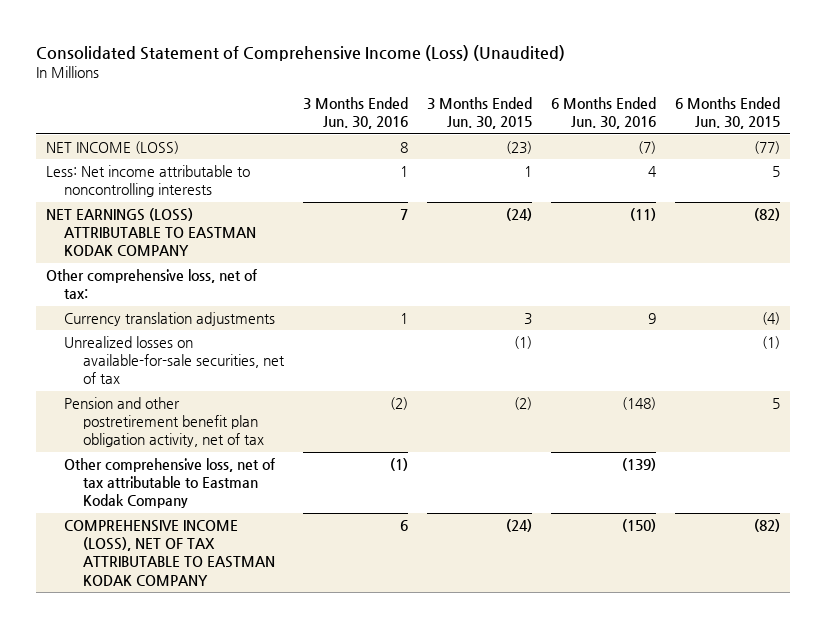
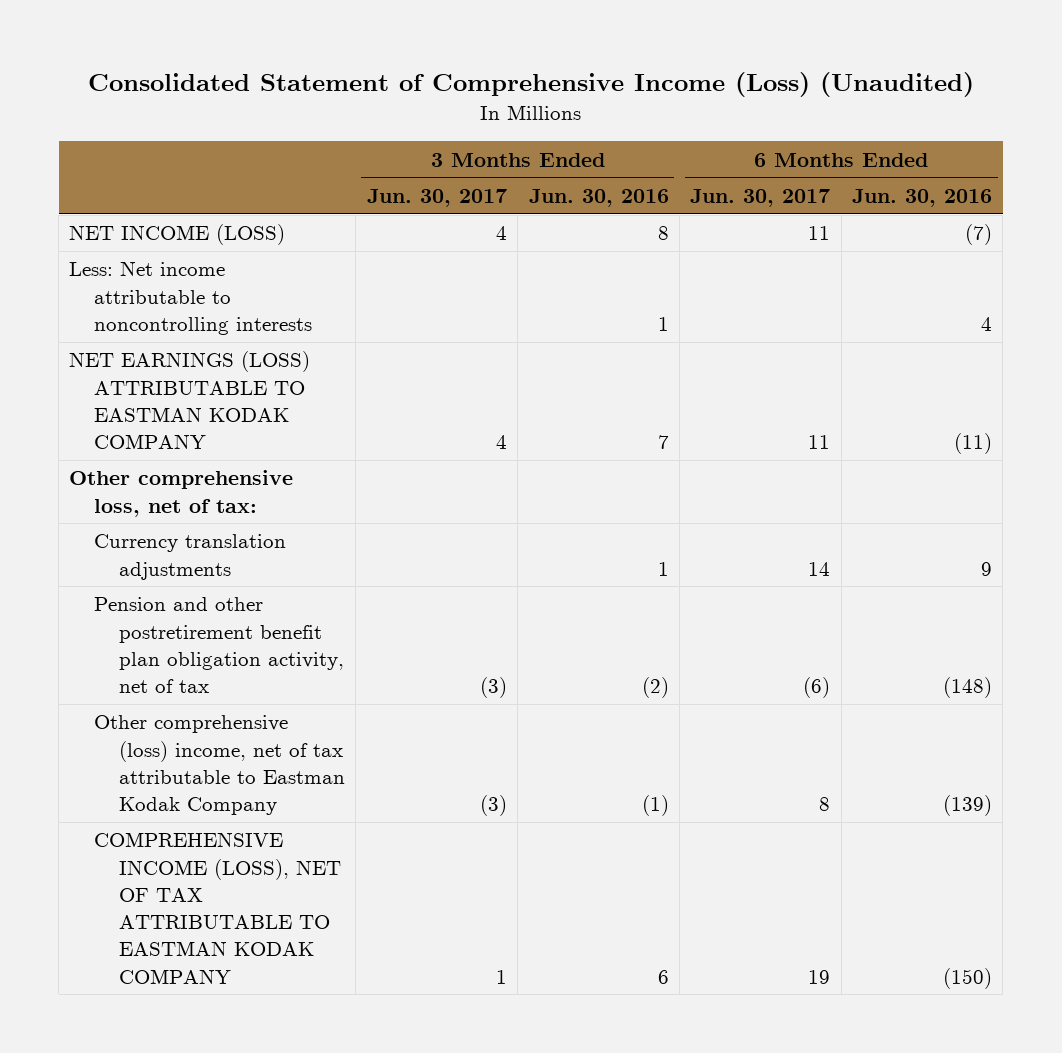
[427,97,533,130] 3 Months Ended Jun. 30, 2015 -> none
[675,97,781,130] 6 Months Ended Jun. 30, 2015 -> none
none -> [366,188,507,207] Jun. 30, 2017
none -> [690,188,831,207] Jun. 30, 2017
[64,336,286,385] Unrealized losses on available-for-sale securities, net of tax -> none
[64,458,276,509] Other comprehensive loss, net of tax attributable to Eastman Kodak Company -> [94,715,345,816] Other comprehensive (loss) income, net of tax attributable to Eastman Kodak Company

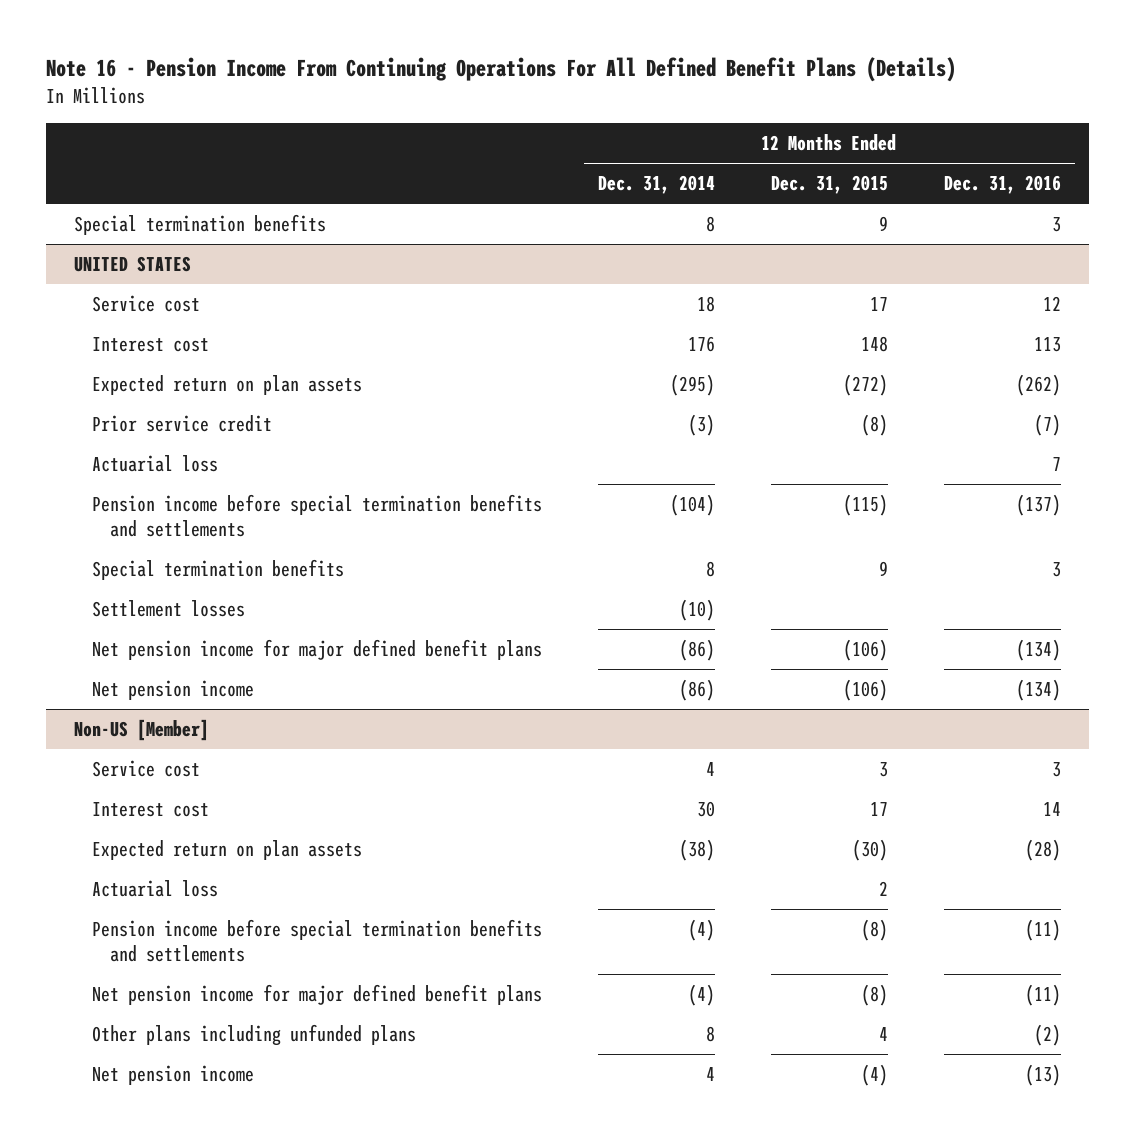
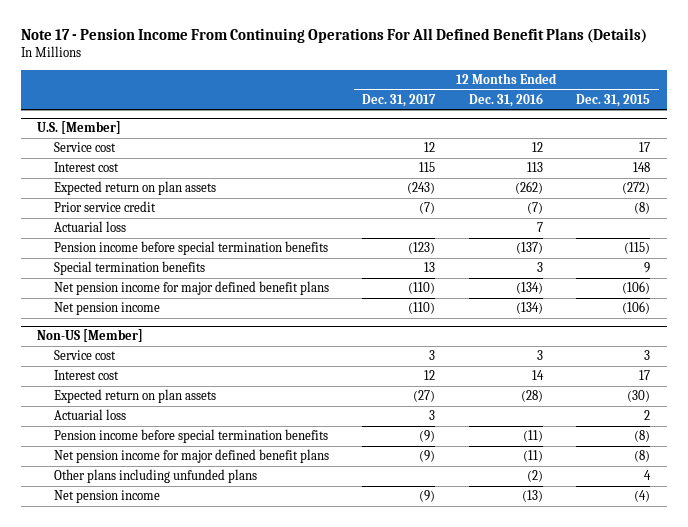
[45,57,956,83] Note 16 - Pension Income From Continuing Operations For All Defined Benefit Plans (Details) -> [20,28,647,44] Note 17 - Pension Income From Continuing Operations For All Defined Benefit Plans (Details)
[597,175,715,195] Dec. 31, 2014 -> none
none -> [362,93,437,107] Dec. 31, 2017
[73,214,326,236] Special termination benefits -> none
[73,256,191,273] UNITED STATES -> [37,121,122,135] U.S. [Member]
[91,494,542,537] Pension income before special termination benefits and settlements -> [53,241,328,256] Pension income before special termination benefits
[91,600,245,618] Settlement losses -> none
[91,919,542,962] Pension income before special termination benefits and settlements -> [53,429,328,444] Pension income before special termination benefits

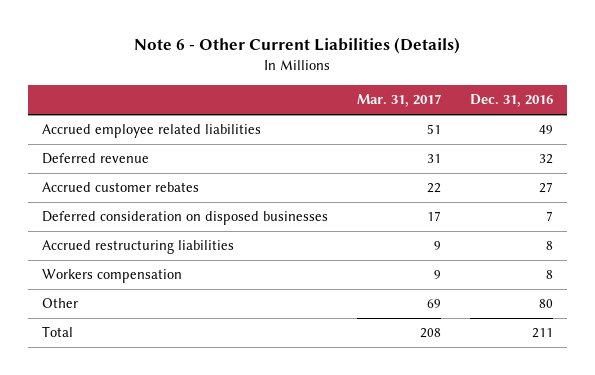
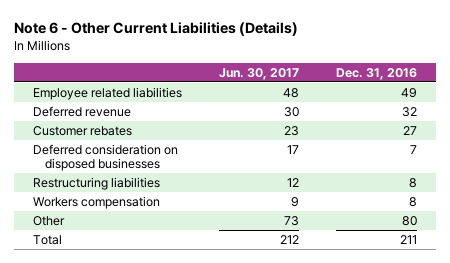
[356,94,441,108] Mar. 31, 2017 -> none
none -> [218,67,299,80] Jun. 30, 2017
[41,124,261,139] Accrued employee related liabilities -> [32,86,182,100] Employee related liabilities
[41,182,199,193] Accrued customer rebates -> [32,125,132,136] Customer rebates
[41,240,234,255] Accrued restructuring liabilities -> [32,176,160,190] Restructuring liabilities

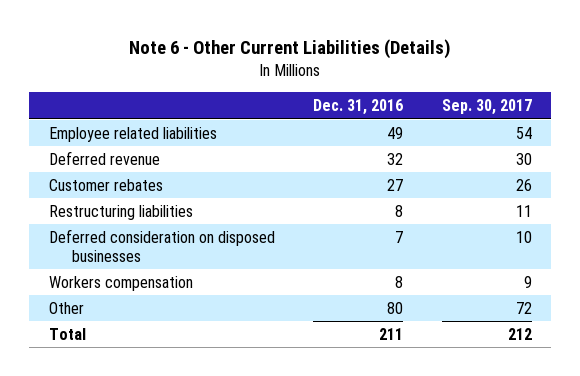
[218,67,299,80] Jun. 30, 2017 -> none
none -> [441,99,532,116] Sep. 30, 2017
[32,143,178,172] Deferred consideration on disposed businesses -> [48,228,275,262] Deferred consideration on disposed businesses

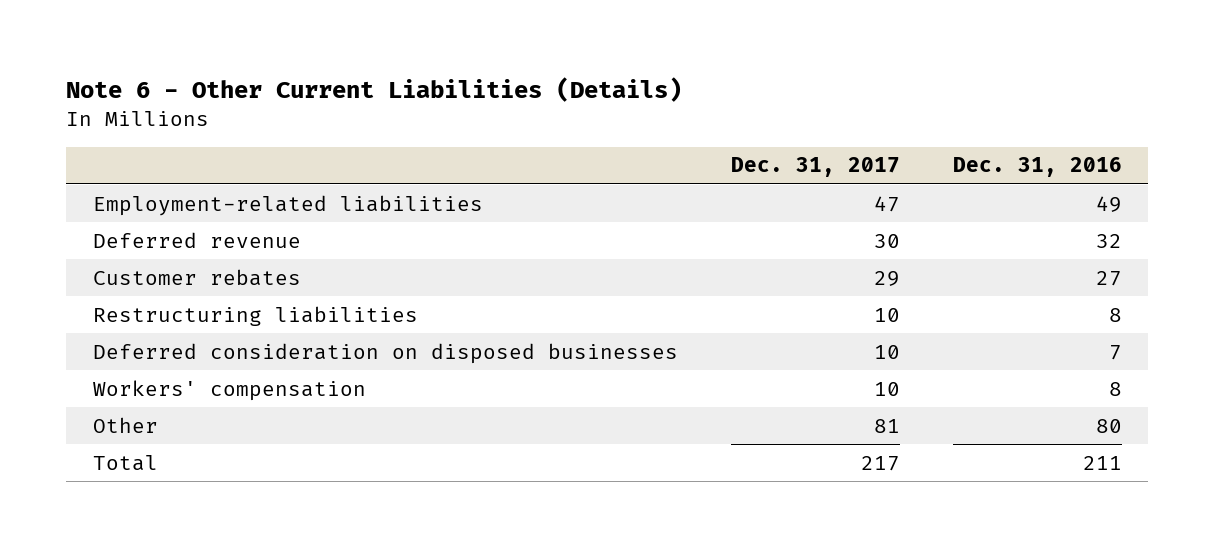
[441,99,532,116] Sep. 30, 2017 -> none
none -> [730,157,900,178] Dec. 31, 2017
[48,126,217,142] Employee related liabilities -> [92,194,483,216] Employment-related liabilities
[48,275,193,291] Workers compensation -> [92,379,366,401] Workers' compensation

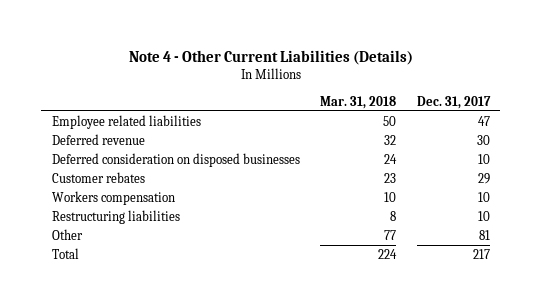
[66,77,683,103] Note 6 - Other Current Liabilities (Details) -> [128,49,413,65] Note 4 - Other Current Liabilities (Details)
[952,157,1122,178] Dec. 31, 2016 -> none
none -> [320,96,397,110] Mar. 31, 2018
[92,194,483,216] Employment-related liabilities -> [51,114,201,129] Employee related liabilities
[92,342,678,364] Deferred consideration on disposed businesses -> [51,152,300,167] Deferred consideration on disposed businesses
none -> [51,190,175,205] Workers compensation
[92,379,366,401] Workers' compensation -> none

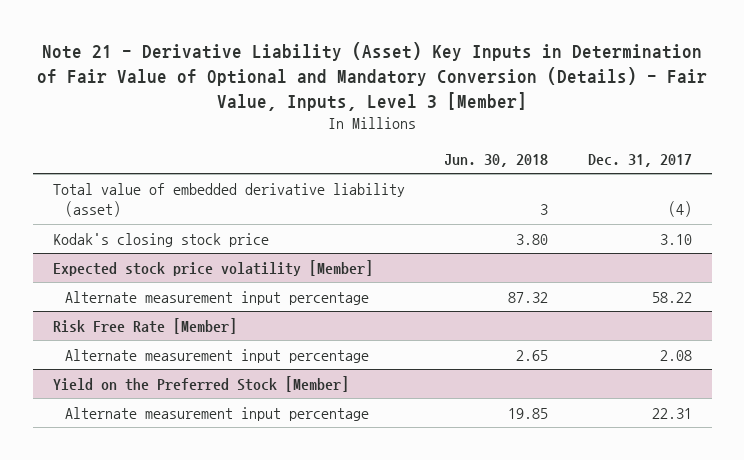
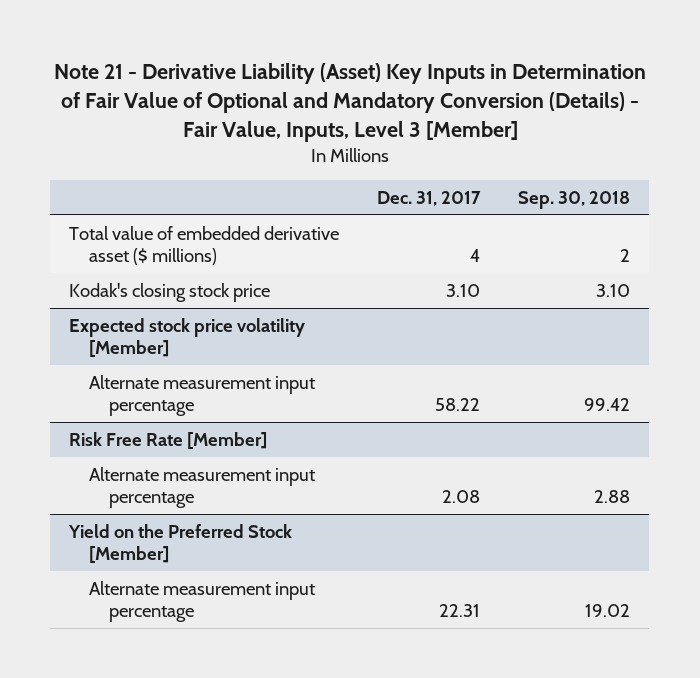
[444,153,549,167] Jun. 30, 2018 -> none
none -> [518,190,631,209] Sep. 30, 2018
[52,182,405,218] Total value of embedded derivative liability (asset) -> [69,225,340,266] Total value of embedded derivative asset ($ millions)
[667,201,692,218] (4) -> [470,249,481,263] 4

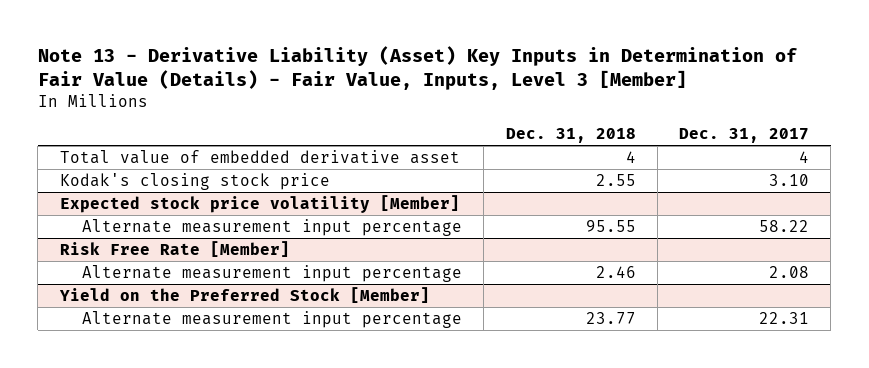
[53,63,646,142] Note 21 - Derivative Liability (Asset) Key Inputs in Determination of Fair Value of Optional and Mandatory Conversion (Details) - Fair Value, Inputs, Level 3 [Member] -> [37,45,797,90] Note 13 - Derivative Liability (Asset) Key Inputs in Determination of Fair Value (Details) - Fair Value, Inputs, Level 3 [Member]
[518,190,631,209] Sep. 30, 2018 -> none
none -> [505,128,636,144] Dec. 31, 2018
[69,225,340,266] Total value of embedded derivative asset ($ millions) -> [59,149,460,164] Total value of embedded derivative asset

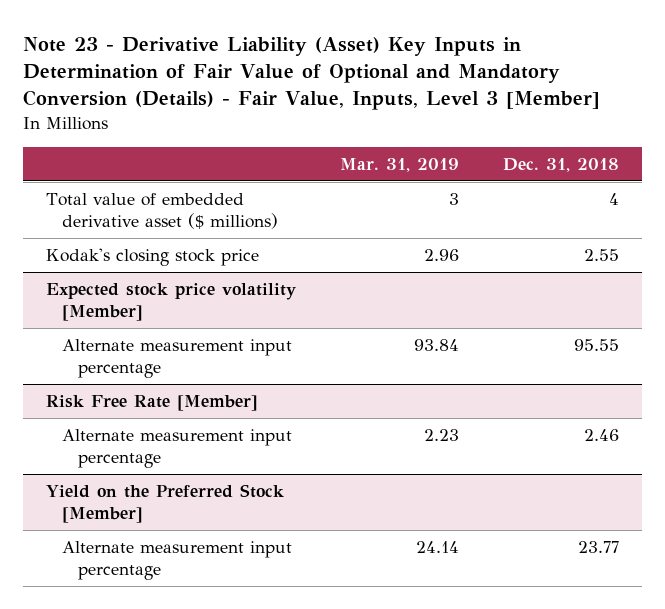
[37,45,797,90] Note 13 - Derivative Liability (Asset) Key Inputs in Determination of Fair Value (Details) - Fair Value, Inputs, Level 3 [Member] -> [23,36,601,111] Note 23 - Derivative Liability (Asset) Key Inputs in Determination of Fair Value of Optional and Mandatory Conversion (Details) - Fair Value, Inputs, Level 3 [Member]
[678,128,809,144] Dec. 31, 2017 -> none
none -> [340,157,460,172] Mar. 31, 2019
[59,149,460,164] Total value of embedded derivative asset -> [45,193,278,230] Total value of embedded derivative asset ($ millions)

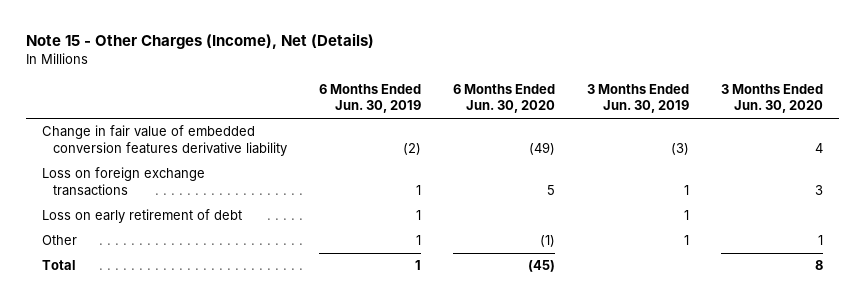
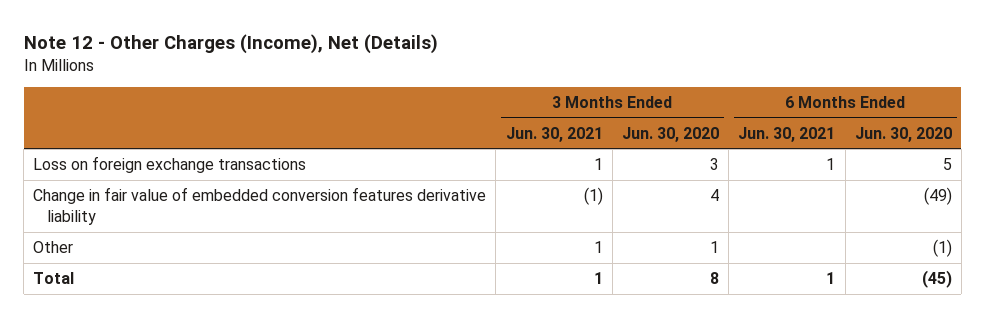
[25,33,374,50] Note 15 - Other Charges (Income), Net (Details) -> [23,33,438,54] Note 12 - Other Charges (Income), Net (Details)
[319,83,422,114] 6 Months Ended Jun. 30, 2019 -> none
[587,83,690,114] 3 Months Ended Jun. 30, 2019 -> none
none -> [505,126,603,142] Jun. 30, 2021
none -> [738,126,836,142] Jun. 30, 2021
[41,209,242,224] Loss on early retirement of debt -> none
[41,125,288,156] Change in fair value of embedded conversion features derivative liability -> [33,187,487,226] Change in fair value of embedded conversion features derivative liability

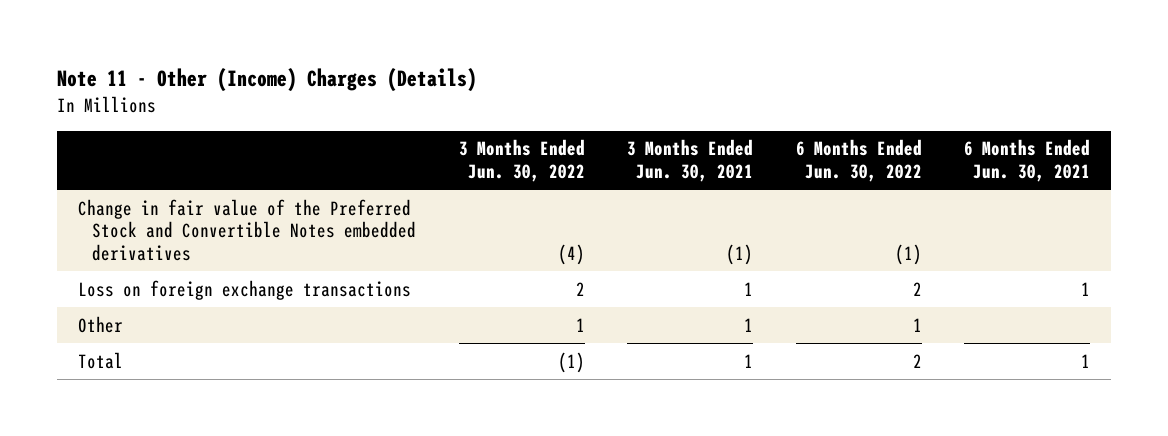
[23,33,438,54] Note 12 - Other Charges (Income), Net (Details) -> [56,68,477,93] Note 11 - Other (Income) Charges (Details)
[622,126,720,142] Jun. 30, 2020 -> none
[854,126,952,142] Jun. 30, 2020 -> none
none -> [458,139,585,183] 3 Months Ended Jun. 30, 2022
none -> [795,139,922,183] 6 Months Ended Jun. 30, 2022
none -> [77,198,417,261] Change in fair value of the Preferred Stock and Convertible Notes embedded derivatives
[33,187,487,226] Change in fair value of embedded conversion features derivative liability -> none

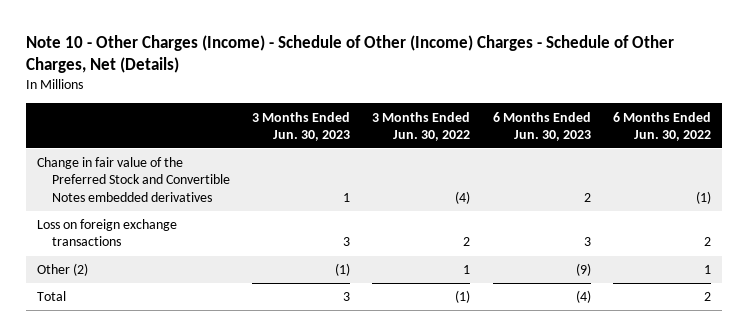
[56,68,477,93] Note 11 - Other (Income) Charges (Details) -> [26,35,675,74] Note 10 - Other Charges (Income) - Schedule of Other (Income) Charges - Schedule of Other Charges, Net (Details)
[627,139,754,183] 3 Months Ended Jun. 30, 2021 -> none
[964,139,1091,183] 6 Months Ended Jun. 30, 2021 -> none
none -> [251,111,350,141] 3 Months Ended Jun. 30, 2023
none -> [492,111,591,141] 6 Months Ended Jun. 30, 2023
[77,315,123,333] Other -> [37,263,89,277] Other (2)

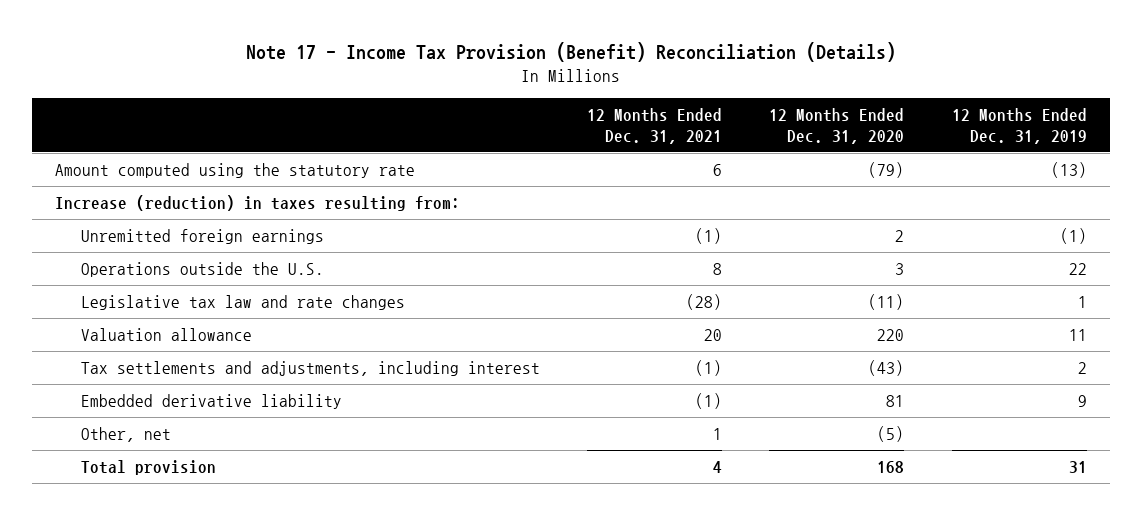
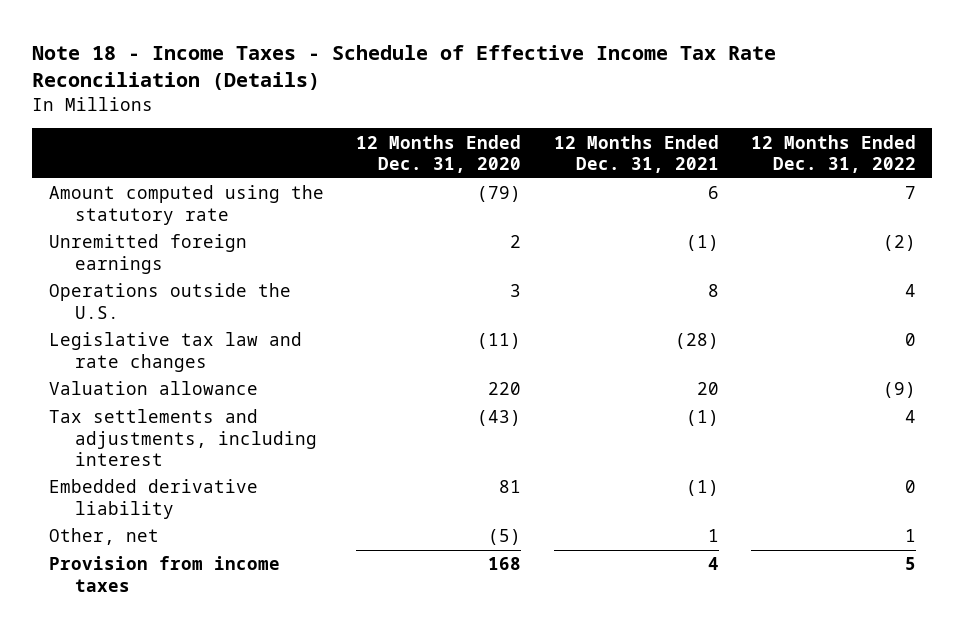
[245,42,896,63] Note 17 - Income Tax Provision (Benefit) Reconciliation (Details) -> [32,44,777,90] Note 18 - Income Taxes - Schedule of Effective Income Tax Rate Reconciliation (Details)
[951,108,1087,144] 12 Months Ended Dec. 31, 2019 -> none
none -> [750,134,916,173] 12 Months Ended Dec. 31, 2022
[55,194,461,211] Increase (reduction) in taxes resulting from: -> none
[80,459,216,475] Total provision -> [48,556,280,592] Provision from income taxes

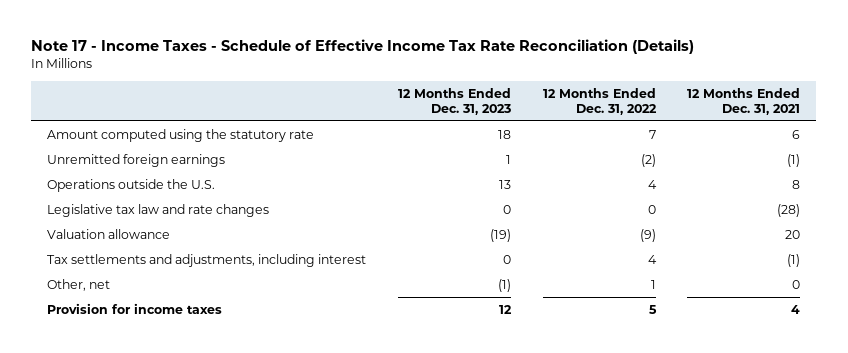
[32,44,777,90] Note 18 - Income Taxes - Schedule of Effective Income Tax Rate Reconciliation (Details) -> [31,39,695,55] Note 17 - Income Taxes - Schedule of Effective Income Tax Rate Reconciliation (Details)
[356,134,522,173] 12 Months Ended Dec. 31, 2020 -> none
none -> [397,88,511,115] 12 Months Ended Dec. 31, 2023
[48,479,258,519] Embedded derivative liability -> none
[707,529,719,543] 1 -> [792,279,801,289] 0
[48,556,280,592] Provision from income taxes -> [47,302,223,314] Provision for income taxes

